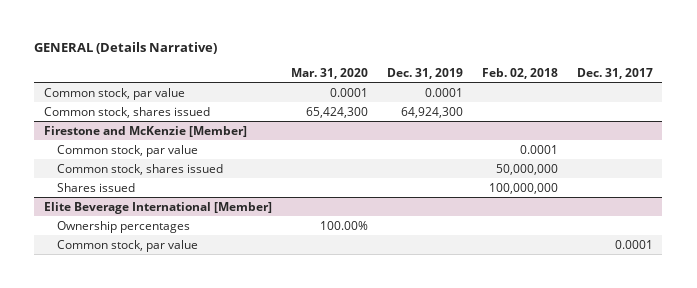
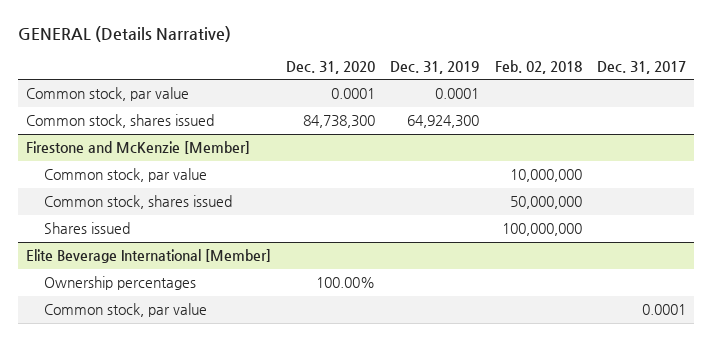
[290,67,368,79] Mar. 31, 2020 -> none
none -> [286,60,376,74] Dec. 31, 2020
[519,144,558,154] 0.0001 -> [509,169,582,183] 10,000,000

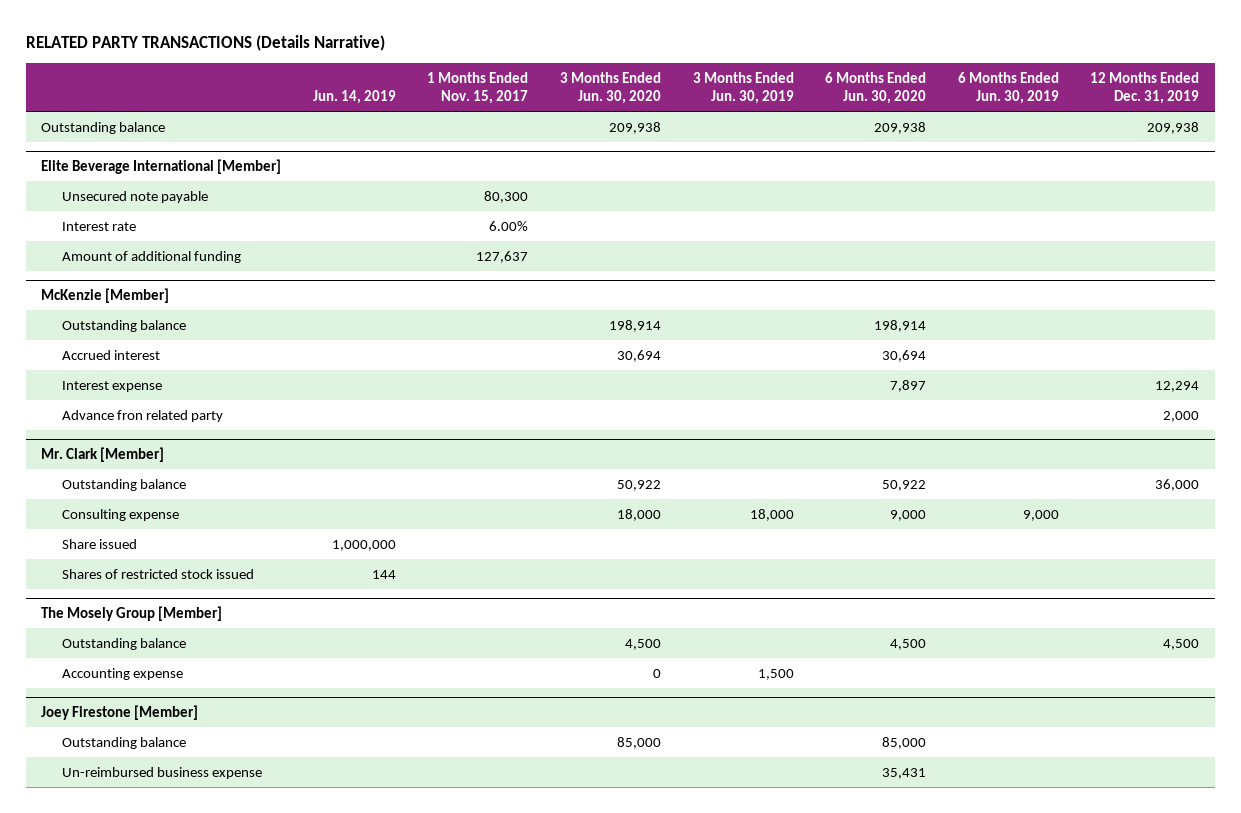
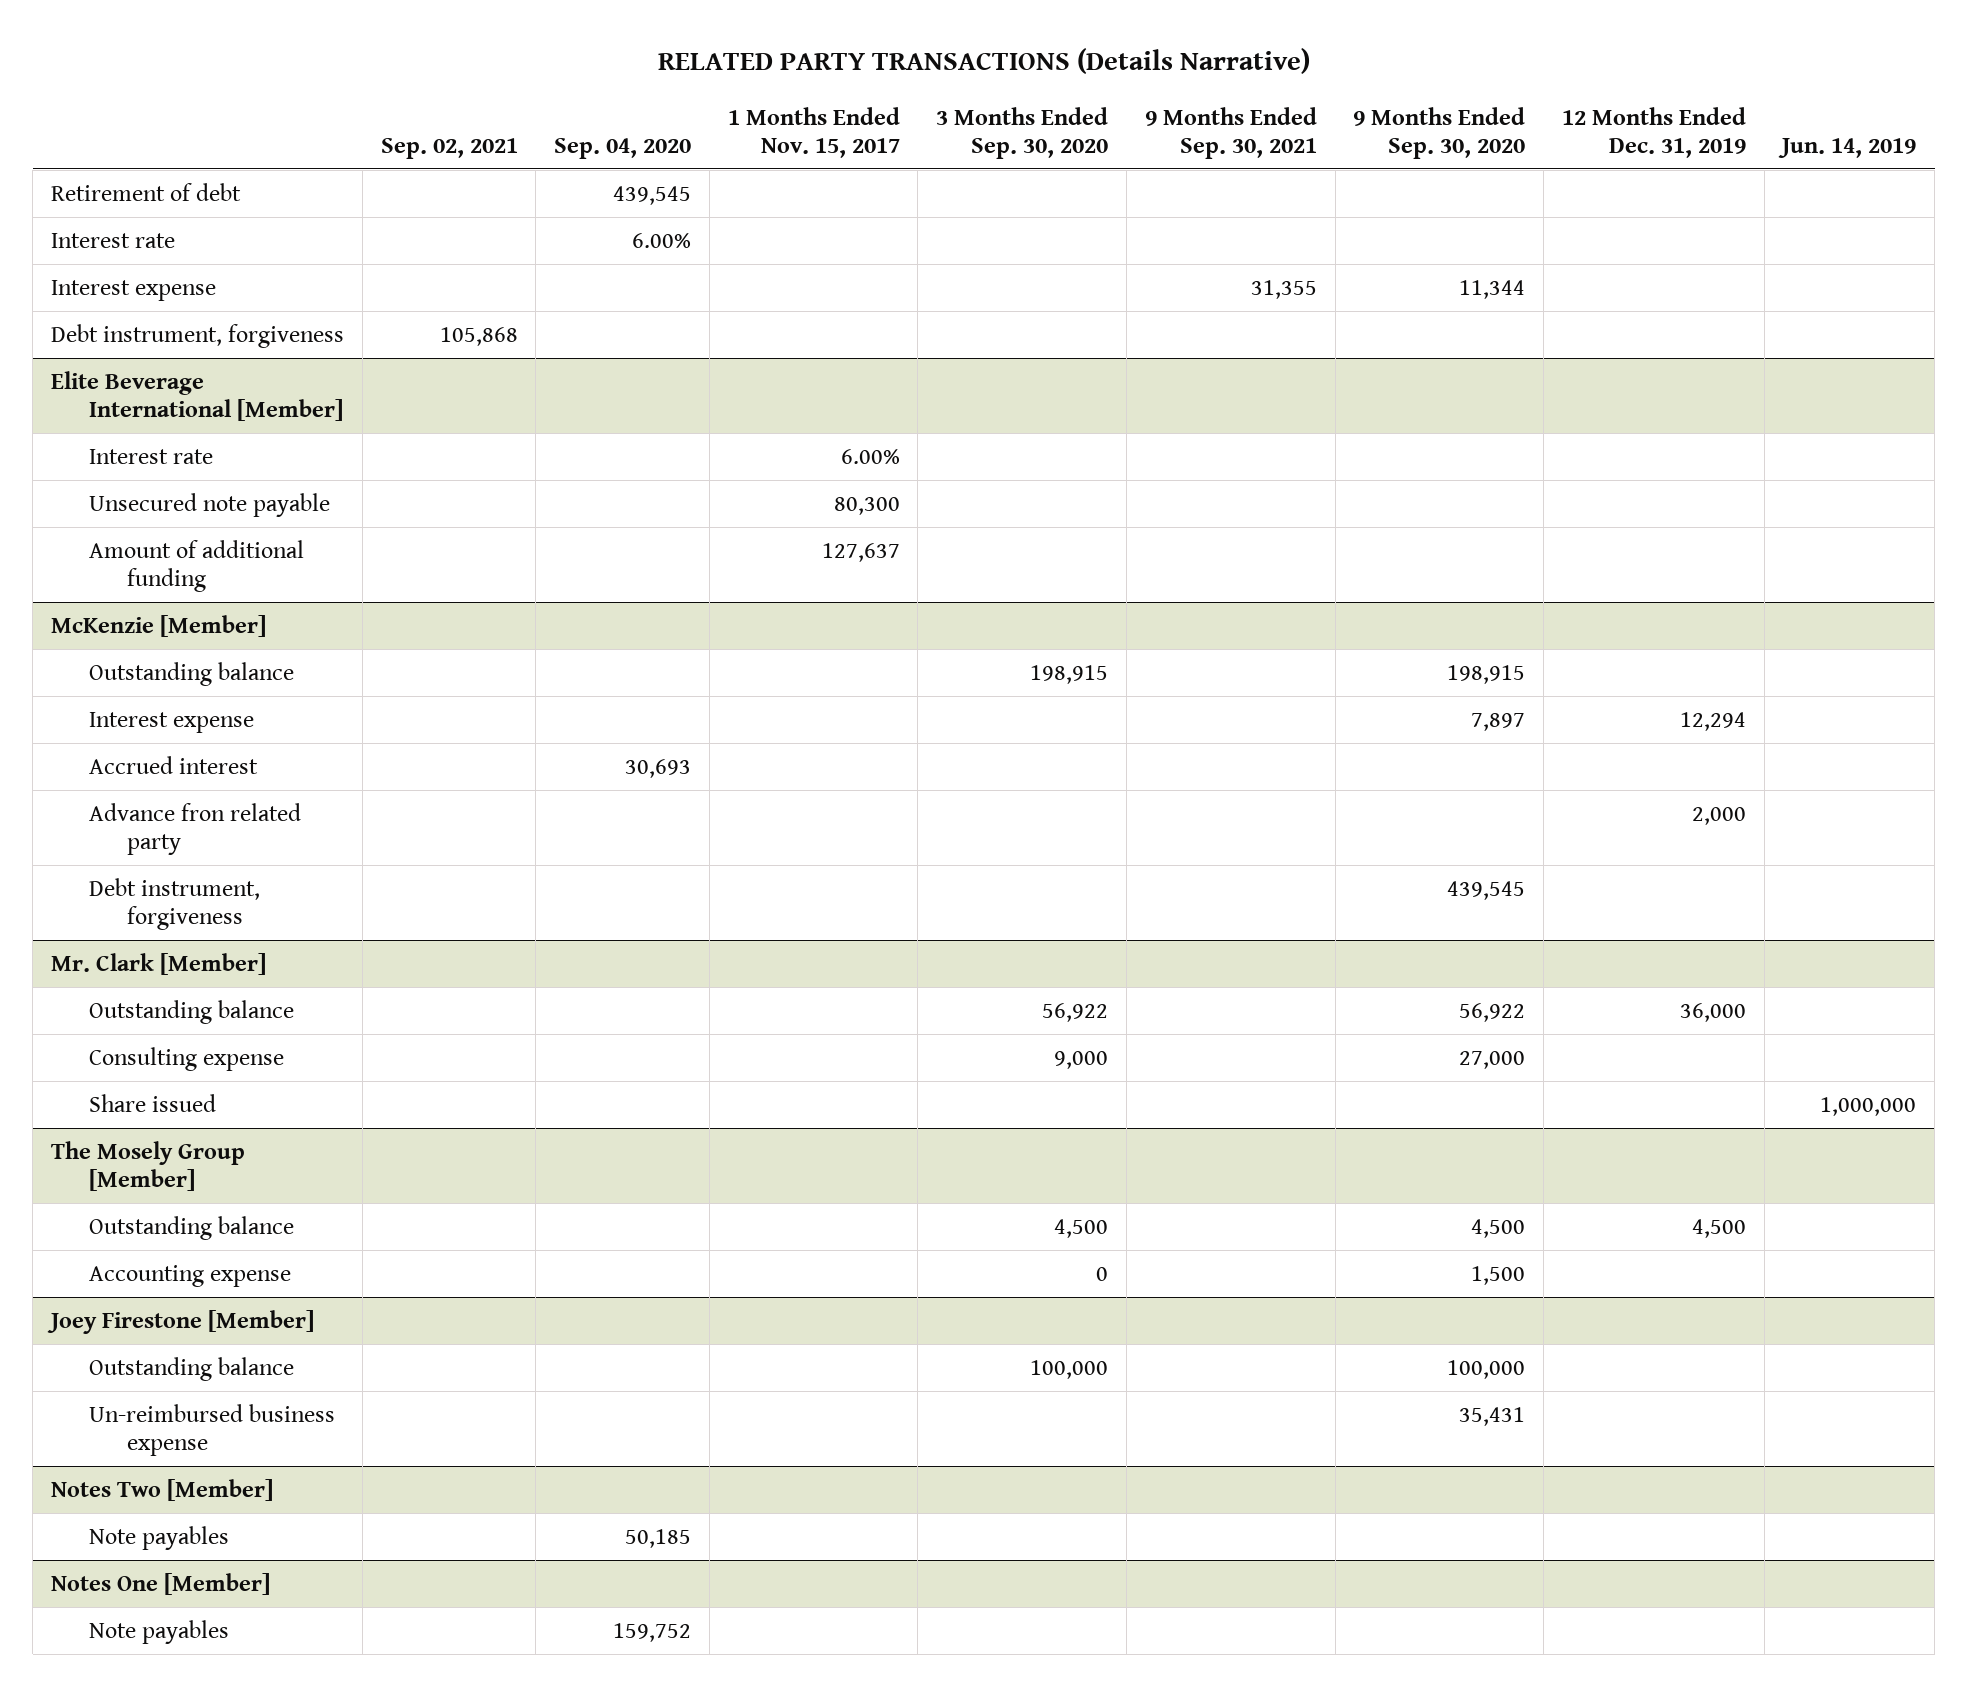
[560,71,662,105] 3 Months Ended Jun. 30, 2020 -> none
[692,71,794,105] 3 Months Ended Jun. 30, 2019 -> none
[825,71,927,105] 6 Months Ended Jun. 30, 2020 -> none
[957,71,1059,105] 6 Months Ended Jun. 30, 2019 -> none
none -> [380,138,518,160] Sep. 02, 2021
none -> [554,138,692,160] Sep. 04, 2020
none -> [936,107,1109,160] 3 Months Ended Sep. 30, 2020
none -> [1144,107,1317,160] 9 Months Ended Sep. 30, 2021
none -> [1353,107,1526,160] 9 Months Ended Sep. 30, 2020
[41,121,166,134] Outstanding balance -> none
none -> [51,182,242,201] Retirement of debt
none -> [51,232,176,248] Interest rate
none -> [51,279,217,301] Interest expense
none -> [51,323,345,348] Debt instrument, forgiveness
[61,190,208,203] Unsecured note payable -> [89,492,331,517] Unsecured note payable
[61,349,160,360] Accrued interest -> [89,755,259,774] Accrued interest
none -> [89,877,261,930] Debt instrument, forgiveness
[61,568,254,579] Shares of restricted stock issued -> none
none -> [51,1478,274,1501] Notes Two [Member]
none -> [89,1525,230,1550] Note payables
none -> [51,1572,271,1595] Notes One [Member]
none -> [89,1619,230,1644] Note payables

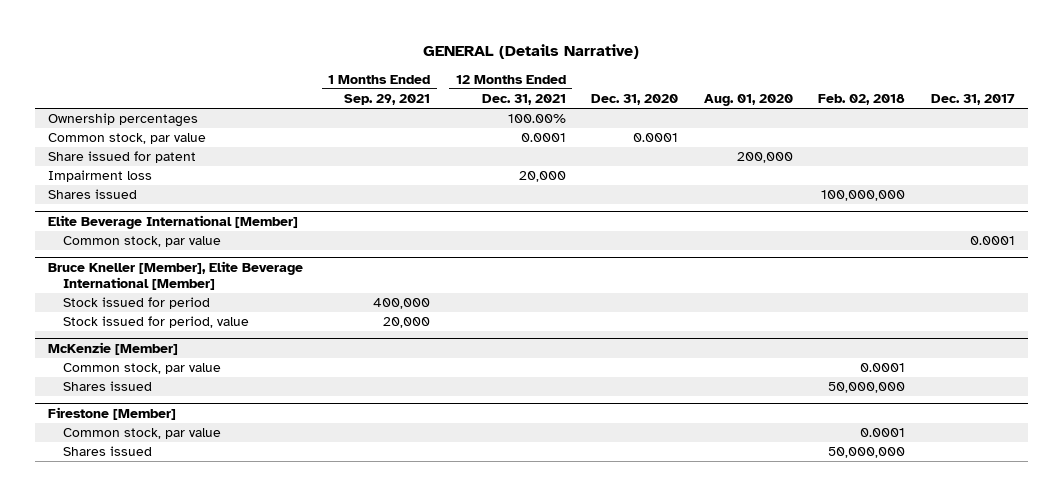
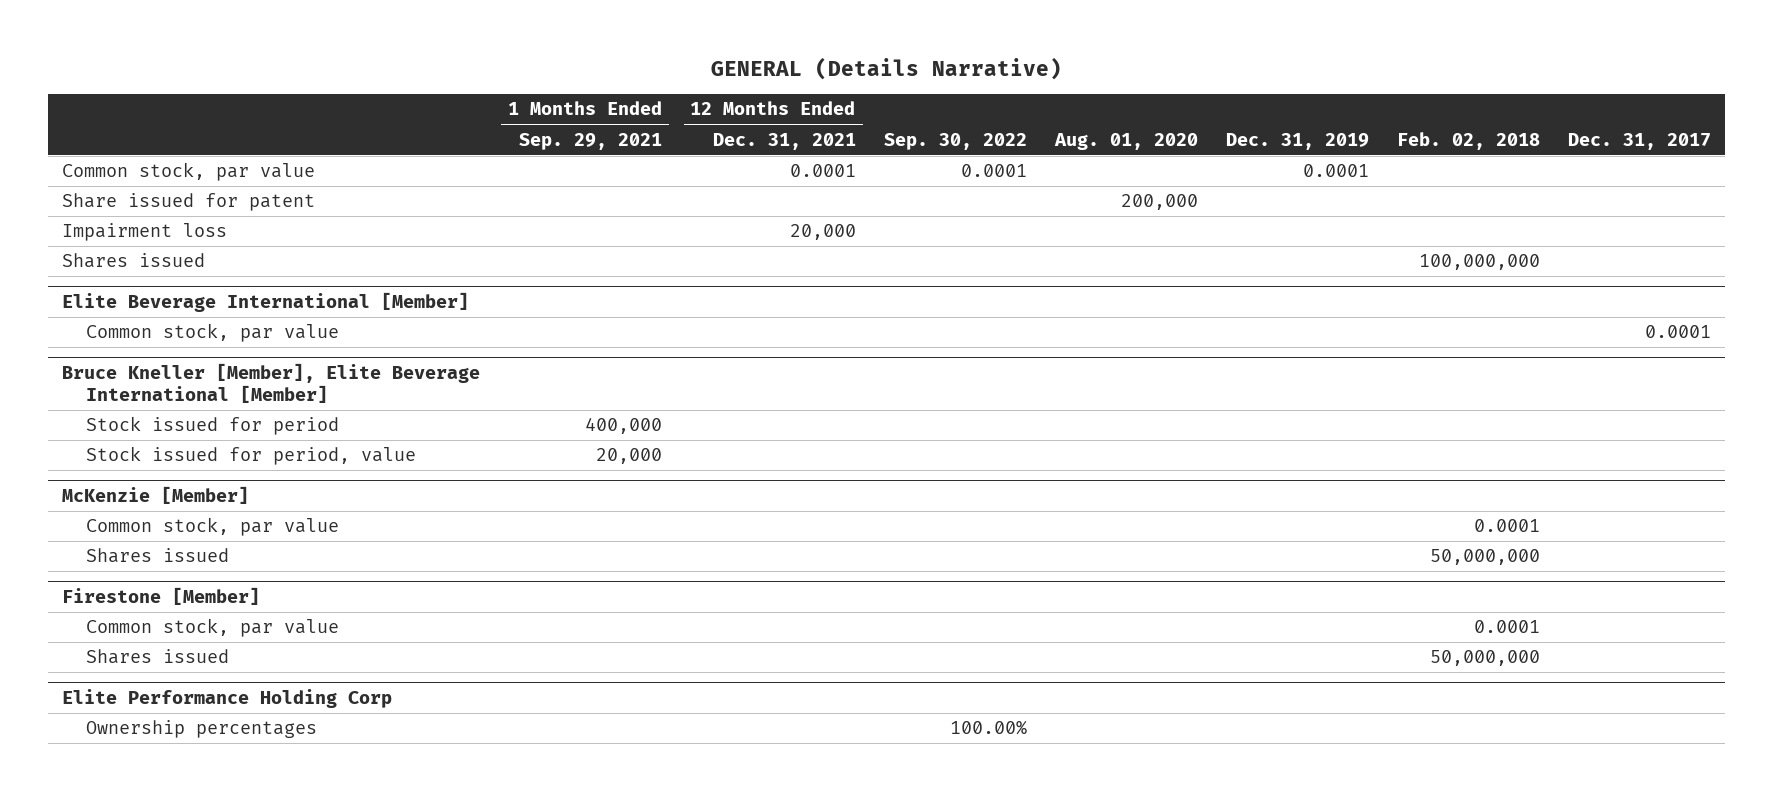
[591,94,679,106] Dec. 31, 2020 -> none
none -> [883,132,1027,150] Sep. 30, 2022
none -> [1225,132,1369,150] Dec. 31, 2019
[47,113,198,128] Ownership percentages -> none
none -> [62,689,393,709] Elite Performance Holding Corp
none -> [85,720,317,739] Ownership percentages

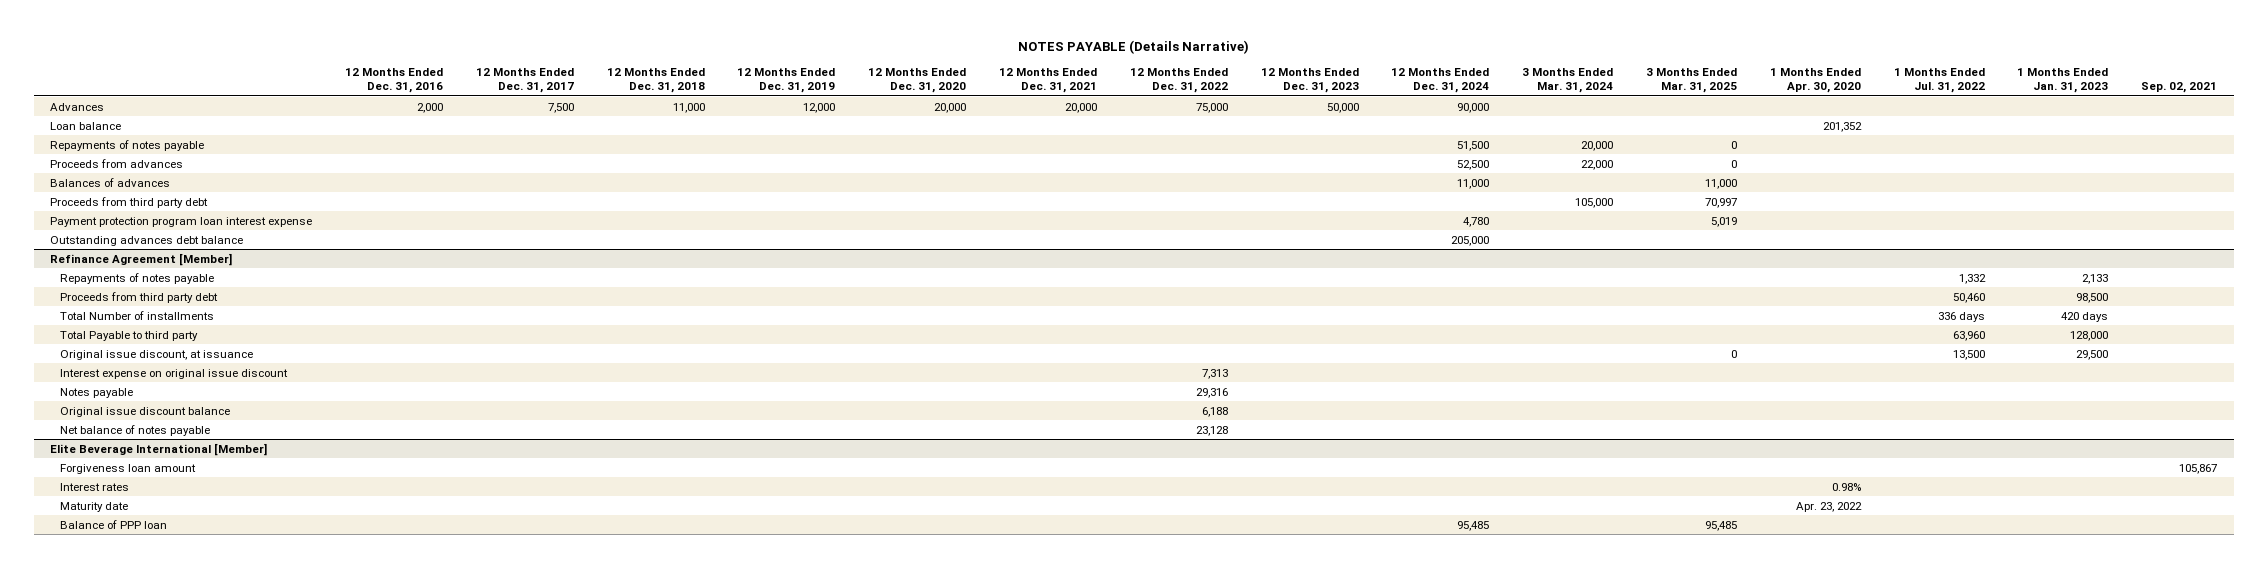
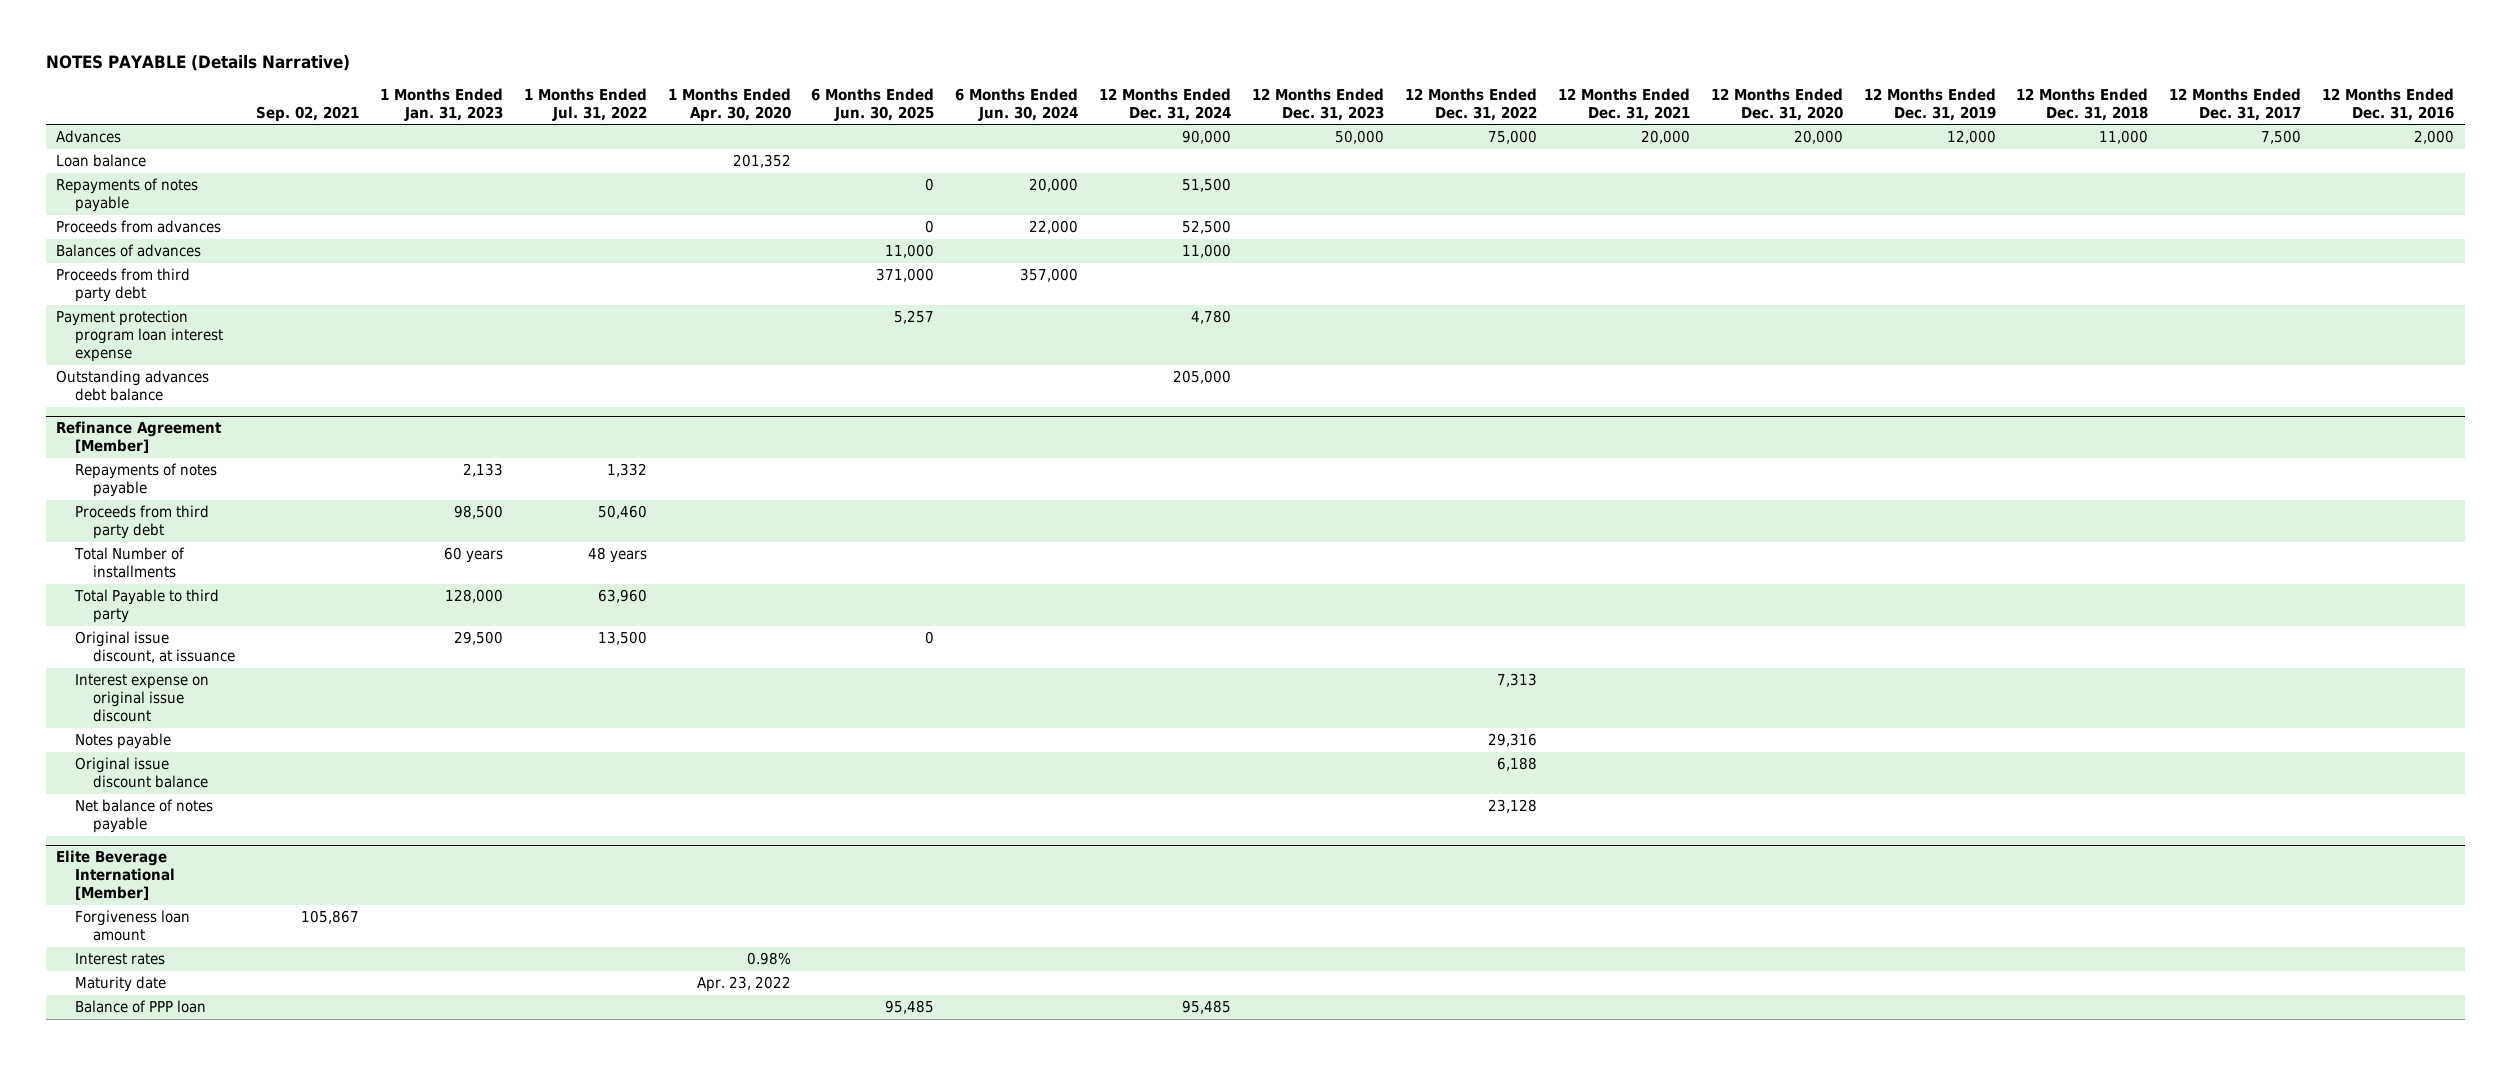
[1522,68,1614,94] 3 Months Ended Mar. 31, 2024 -> none
[1646,68,1738,94] 3 Months Ended Mar. 31, 2025 -> none
none -> [811,87,935,121] 6 Months Ended Jun. 30, 2025
none -> [955,87,1079,121] 6 Months Ended Jun. 30, 2024
[1937,311,1985,322] 336 days -> [587,547,647,564] 48 years
[2061,311,2109,322] 420 days -> [443,547,503,564] 60 years

